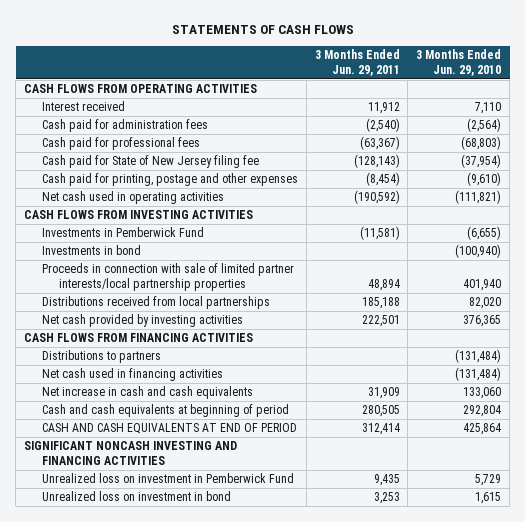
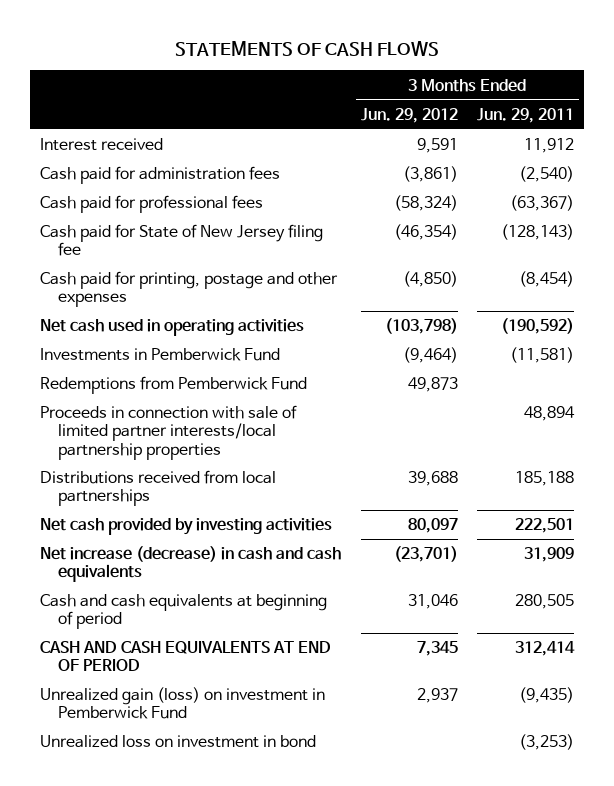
[416,48,502,76] 3 Months Ended Jun. 29, 2010 -> none
none -> [360,107,458,123] Jun. 29, 2012
[24,84,258,94] CASH FLOWS FROM OPERATING ACTIVITIES -> none
[24,210,254,220] CASH FLOWS FROM INVESTING ACTIVITIES -> none
[41,245,141,256] Investments in bond -> none
none -> [39,376,307,395] Redemptions from Pemberwick Fund
[24,333,254,343] CASH FLOWS FROM FINANCING ACTIVITIES -> none
[41,350,161,364] Distributions to partners -> none
[41,368,223,382] Net cash used in financing activities -> none
[41,386,253,400] Net increase in cash and cash equivalents -> [39,546,341,583] Net increase (decrease) in cash and cash equivalents
[24,441,238,466] SIGNIFICANT NONCASH INVESTING AND FINANCING ACTIVITIES -> none
[41,473,294,484] Unrealized loss on investment in Pemberwick Fund -> [39,687,325,720] Unrealized gain (loss) on investment in Pemberwick Fund
[373,474,400,487] 9,435 -> [519,687,575,704] (9,435)
[373,492,400,505] 3,253 -> [519,734,575,751] (3,253)

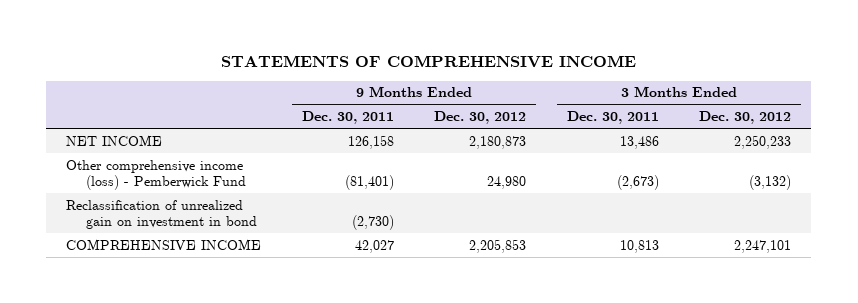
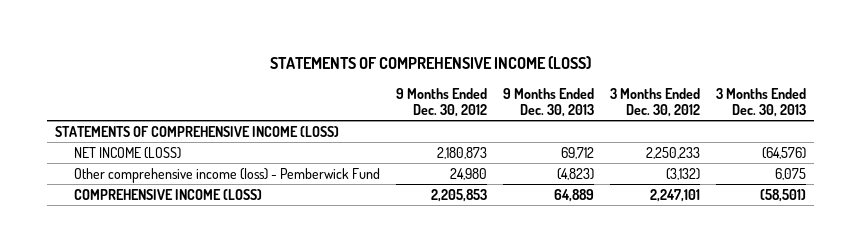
[220,55,636,69] STATEMENTS OF COMPREHENSIVE INCOME -> [270,55,592,69] STATEMENTS OF COMPREHENSIVE INCOME (LOSS)
[301,111,394,125] Dec. 30, 2011 -> none
[566,111,659,125] Dec. 30, 2011 -> none
none -> [502,87,594,117] 9 Months Ended Dec. 30, 2013
none -> [715,87,806,117] 3 Months Ended Dec. 30, 2013
none -> [55,125,340,137] STATEMENTS OF COMPREHENSIVE INCOME (LOSS)
[66,134,163,146] NET INCOME -> [73,146,181,159] NET INCOME (LOSS)
[66,199,257,230] Reclassification of unrealized gain on investment in bond -> none
[66,238,262,250] COMPREHENSIVE INCOME -> [73,188,262,200] COMPREHENSIVE INCOME (LOSS)

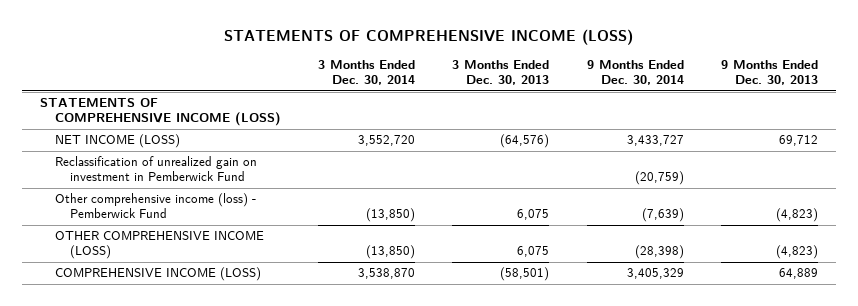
[395,87,487,117] 9 Months Ended Dec. 30, 2012 -> none
[609,87,700,117] 3 Months Ended Dec. 30, 2012 -> none
none -> [318,60,416,86] 3 Months Ended Dec. 30, 2014
none -> [586,60,684,86] 9 Months Ended Dec. 30, 2014
none -> [55,156,258,182] Reclassification of unrealized gain on investment in Pemberwick Fund
none -> [55,231,265,260] OTHER COMPREHENSIVE INCOME (LOSS)

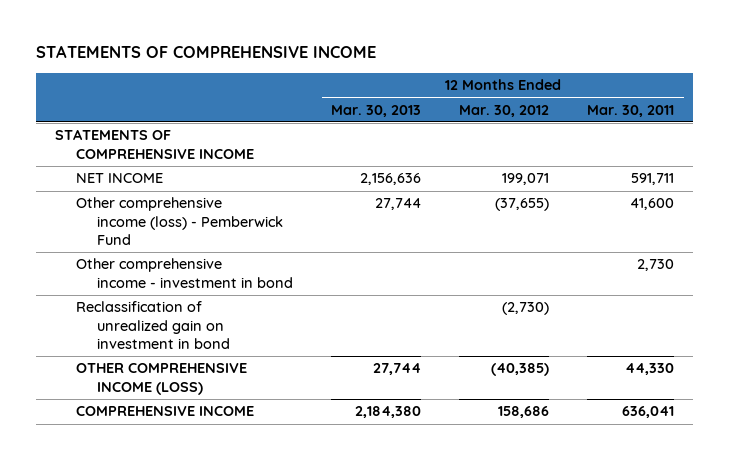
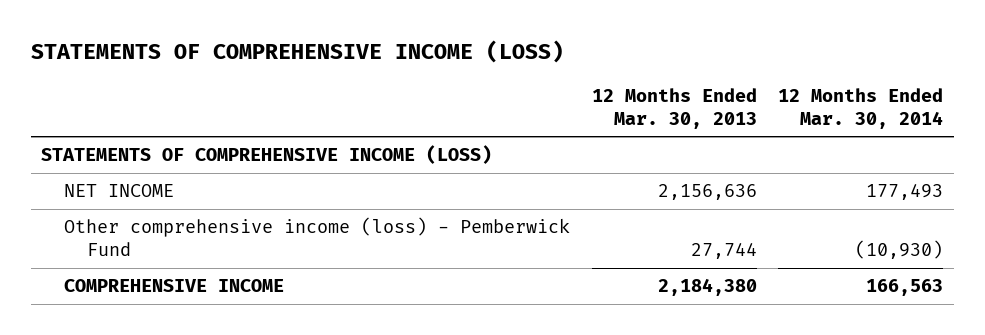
[36,45,377,59] STATEMENTS OF COMPREHENSIVE INCOME -> [30,40,564,64] STATEMENTS OF COMPREHENSIVE INCOME (LOSS)
[459,104,550,117] Mar. 30, 2012 -> none
[587,104,675,117] Mar. 30, 2011 -> none
none -> [778,87,944,129] 12 Months Ended Mar. 30, 2014
[55,129,255,159] STATEMENTS OF COMPREHENSIVE INCOME -> [41,145,493,165] STATEMENTS OF COMPREHENSIVE INCOME (LOSS)
[76,258,294,288] Other comprehensive income - investment in bond -> none
[76,301,231,349] Reclassification of unrealized gain on investment in bond -> none
[76,363,248,395] OTHER COMPREHENSIVE INCOME (LOSS) -> none

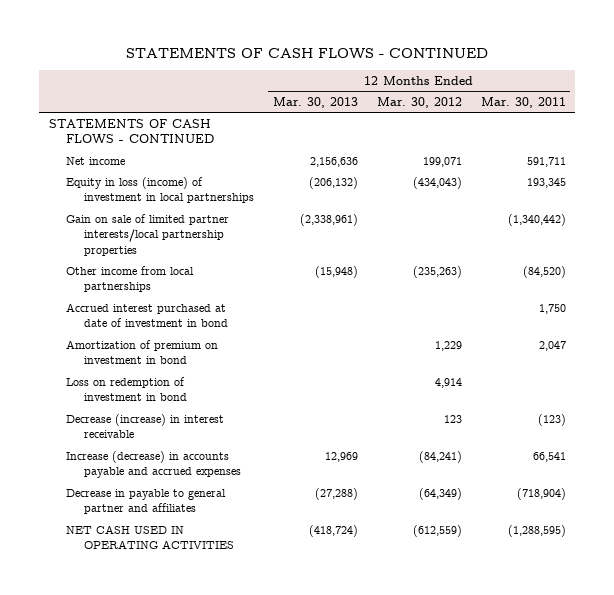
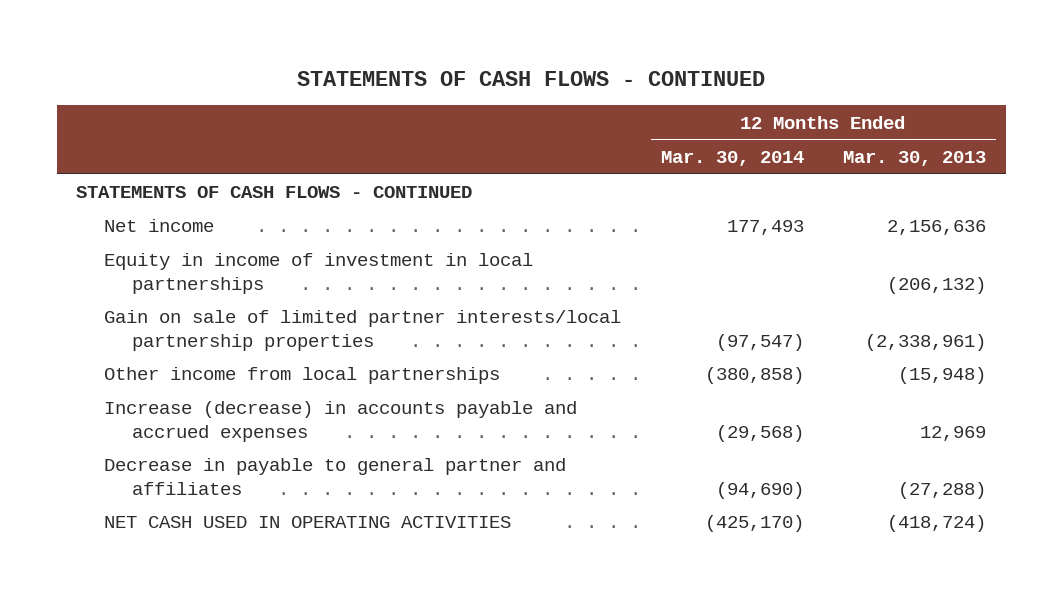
[376,96,462,108] Mar. 30, 2012 -> none
[480,96,566,108] Mar. 30, 2011 -> none
none -> [660,151,804,167] Mar. 30, 2014
[66,176,254,204] Equity in loss (income) of investment in local partnerships -> [104,253,534,294] Equity in income of investment in local partnerships
[66,302,228,328] Accrued interest purchased at date of investment in bond -> none
[66,339,219,365] Amortization of premium on investment in bond -> none
[66,376,187,402] Loss on redemption of investment in bond -> none
[66,413,225,439] Decrease (increase) in interest receivable -> none

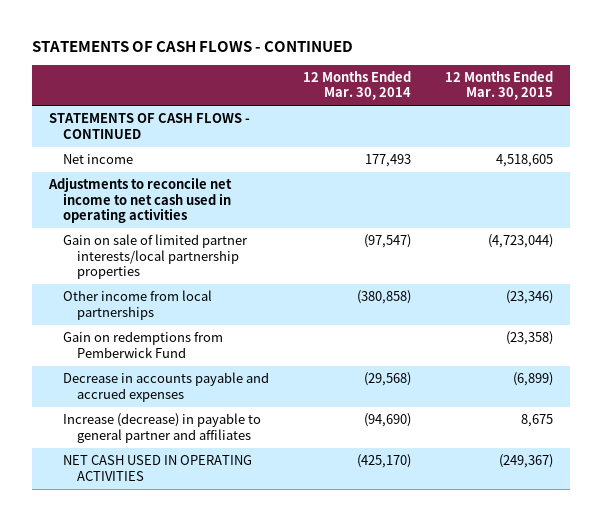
[843,151,987,167] Mar. 30, 2013 -> none
none -> [444,70,553,101] 12 Months Ended Mar. 30, 2015
[104,253,534,294] Equity in income of investment in local partnerships -> none
none -> [47,177,232,224] Adjustments to reconcile net income to net cash used in operating activities
none -> [62,331,223,358] Gain on redemptions from Pemberwick Fund
[104,401,578,442] Increase (decrease) in accounts payable and accrued expenses -> [62,372,269,402] Decrease in accounts payable and accrued expenses
[104,458,567,495] Decrease in payable to general partner and affiliates -> [62,413,261,443] Increase (decrease) in payable to general partner and affiliates

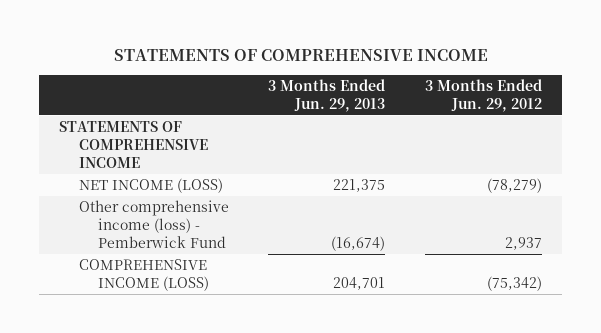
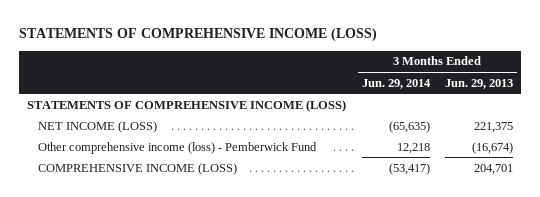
[113,48,488,61] STATEMENTS OF COMPREHENSIVE INCOME -> [19,28,378,42] STATEMENTS OF COMPREHENSIVE INCOME (LOSS)
[424,78,542,112] 3 Months Ended Jun. 29, 2012 -> none
none -> [361,78,431,89] Jun. 29, 2014
[59,121,208,169] STATEMENTS OF COMPREHENSIVE INCOME -> [27,99,347,112] STATEMENTS OF COMPREHENSIVE INCOME (LOSS)

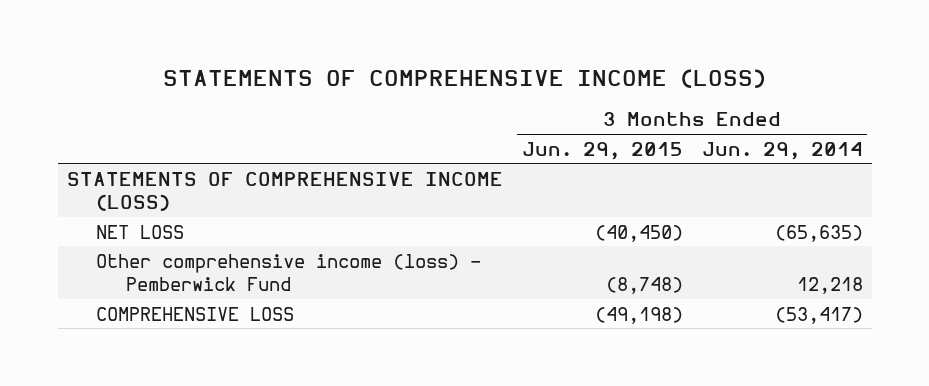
[445,78,514,89] Jun. 29, 2013 -> none
none -> [521,141,683,160] Jun. 29, 2015
[37,120,157,133] NET INCOME (LOSS) -> [96,224,185,239] NET LOSS
[37,162,237,175] COMPREHENSIVE INCOME (LOSS) -> [96,306,295,321] COMPREHENSIVE LOSS

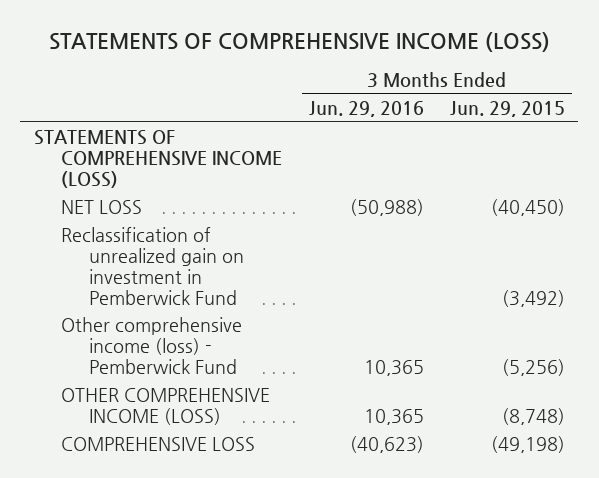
[701,141,863,160] Jun. 29, 2014 -> none
none -> [308,100,424,117] Jun. 29, 2016
none -> [61,227,245,305] Reclassification of unrealized gain on investment in Pemberwick Fund
[605,277,683,295] (8,748) -> [502,358,566,376] (5,256)
none -> [61,388,271,425] OTHER COMPREHENSIVE INCOME (LOSS)

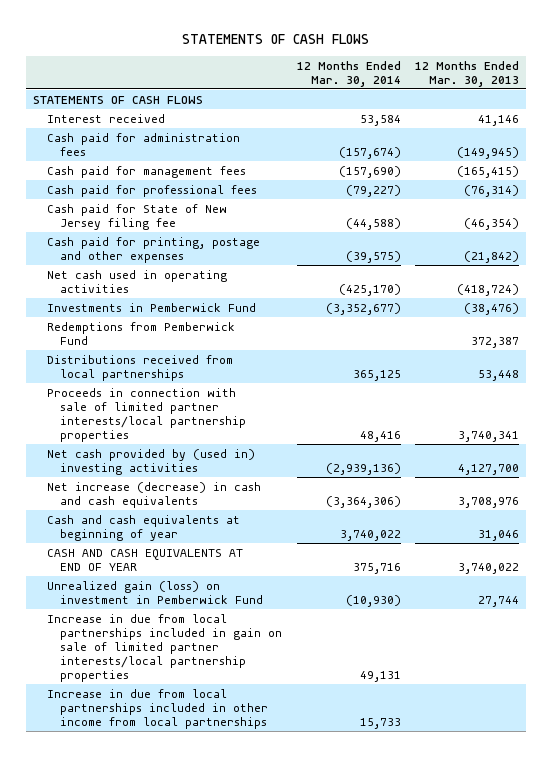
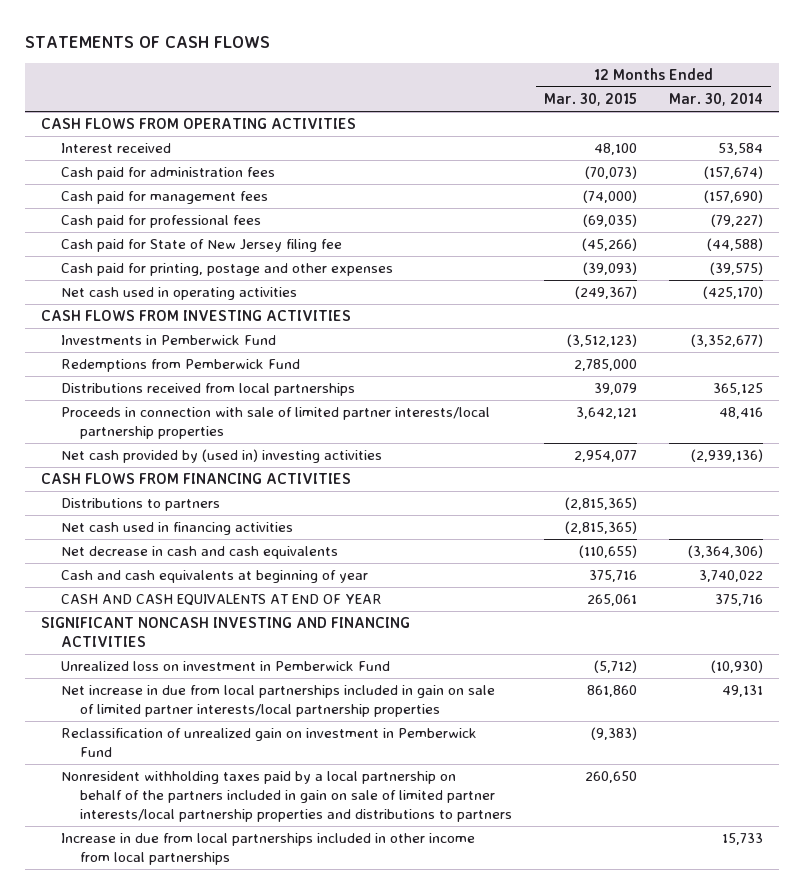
[414,60,519,87] 12 Months Ended Mar. 30, 2013 -> none
none -> [544,93,638,107] Mar. 30, 2015
[33,95,204,104] STATEMENTS OF CASH FLOWS -> none
none -> [40,118,356,130] CASH FLOWS FROM OPERATING ACTIVITIES
none -> [40,310,351,322] CASH FLOWS FROM INVESTING ACTIVITIES
none -> [40,473,351,485] CASH FLOWS FROM FINANCING ACTIVITIES
none -> [60,498,220,512] Distributions to partners
none -> [60,522,293,536] Net cash used in financing activities
[46,481,261,508] Net increase (decrease) in cash and cash equivalents -> [60,546,338,560] Net decrease in cash and cash equivalents
none -> [40,617,410,648] SIGNIFICANT NONCASH INVESTING AND FINANCING ACTIVITIES
[46,580,264,604] Unrealized gain (loss) on investment in Pemberwick Fund -> [60,661,390,672] Unrealized loss on investment in Pemberwick Fund
[46,613,283,682] Increase in due from local partnerships included in gain on sale of limited partner interests/local partnership properties -> [60,685,495,718] Net increase in due from local partnerships included in gain on sale of limited partner interests/local partnership properties
none -> [60,728,477,758] Reclassification of unrealized gain on investment in Pemberwick Fund
none -> [60,771,513,823] Nonresident withholding taxes paid by a local partnership on behalf of the partners included in gain on sale of limited partner interests/local partnership properties and distributions to partners

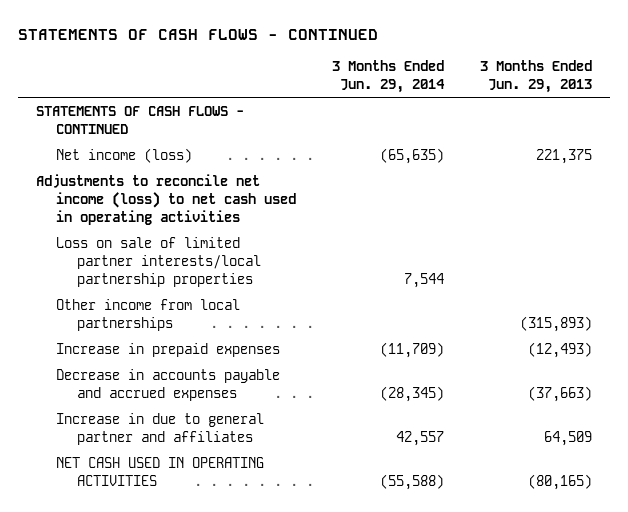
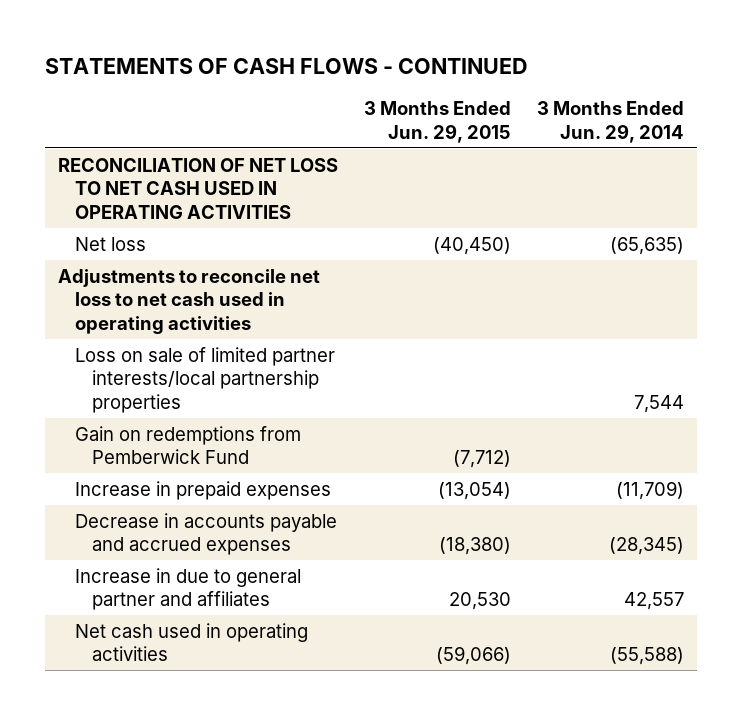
[479,60,592,94] 3 Months Ended Jun. 29, 2013 -> none
none -> [363,101,511,143] 3 Months Ended Jun. 29, 2015
[35,105,244,134] STATEMENTS OF CASH FLOWS - CONTINUED -> none
none -> [57,157,338,219] RECONCILIATION OF NET LOSS TO NET CASH USED IN OPERATING ACTIVITIES
[56,147,193,163] Net income (loss) -> [74,236,146,251] Net loss
[35,173,297,225] Adjustments to reconcile net income (loss) to net cash used in operating activities -> [57,268,320,334] Adjustments to reconcile net loss to net cash used in operating activities
[56,298,241,331] Other income from local partnerships -> none
none -> [74,425,301,465] Gain on redemptions from Pemberwick Fund
[56,456,265,486] NET CASH USED IN OPERATING ACTIVITIES -> [74,622,308,662] Net cash used in operating activities

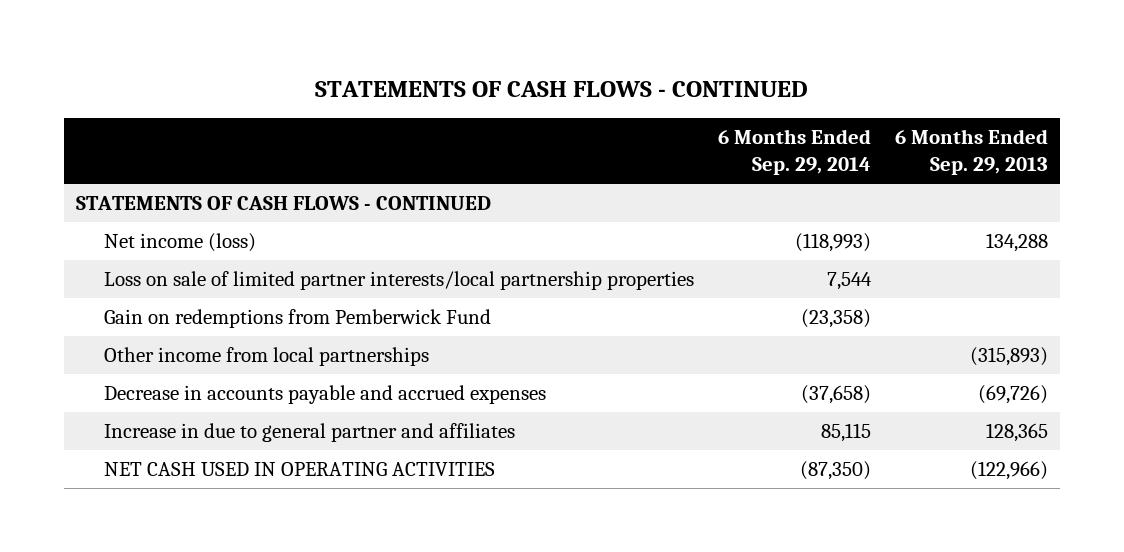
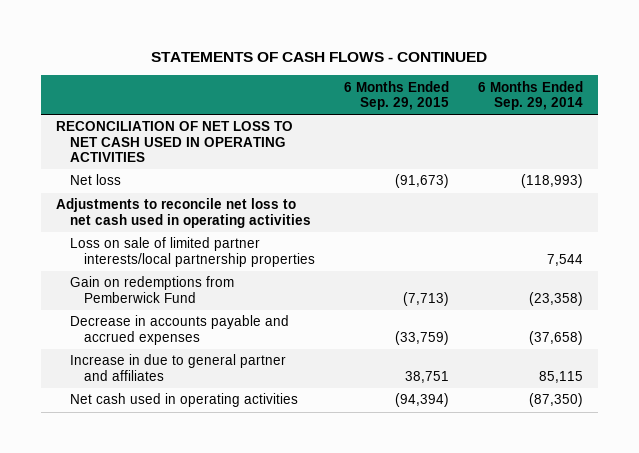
[894,129,1048,176] 6 Months Ended Sep. 29, 2013 -> none
none -> [344,80,450,111] 6 Months Ended Sep. 29, 2015
[75,196,491,211] STATEMENTS OF CASH FLOWS - CONTINUED -> none
none -> [55,121,293,163] RECONCILIATION OF NET LOSS TO NET CASH USED IN OPERATING ACTIVITIES
[103,233,256,253] Net income (loss) -> [69,174,121,186] Net loss
none -> [55,198,311,228] Adjustments to reconcile net loss to net cash used in operating activities
[103,347,429,367] Other income from local partnerships -> none
[103,462,495,477] NET CASH USED IN OPERATING ACTIVITIES -> [69,393,298,408] Net cash used in operating activities

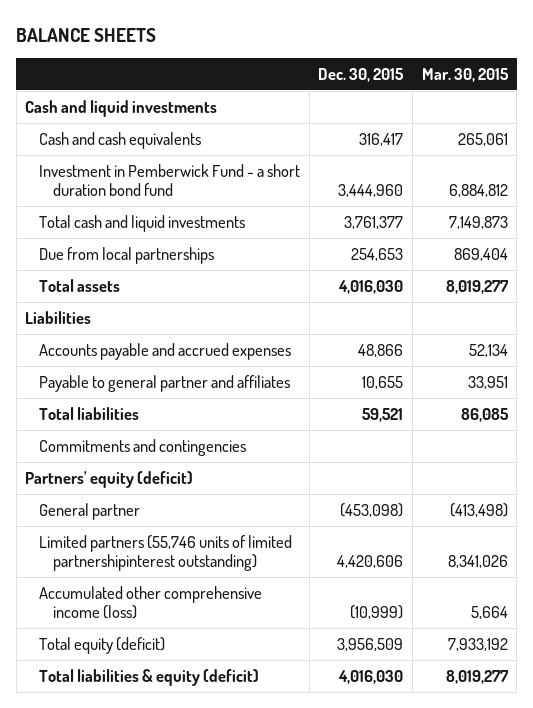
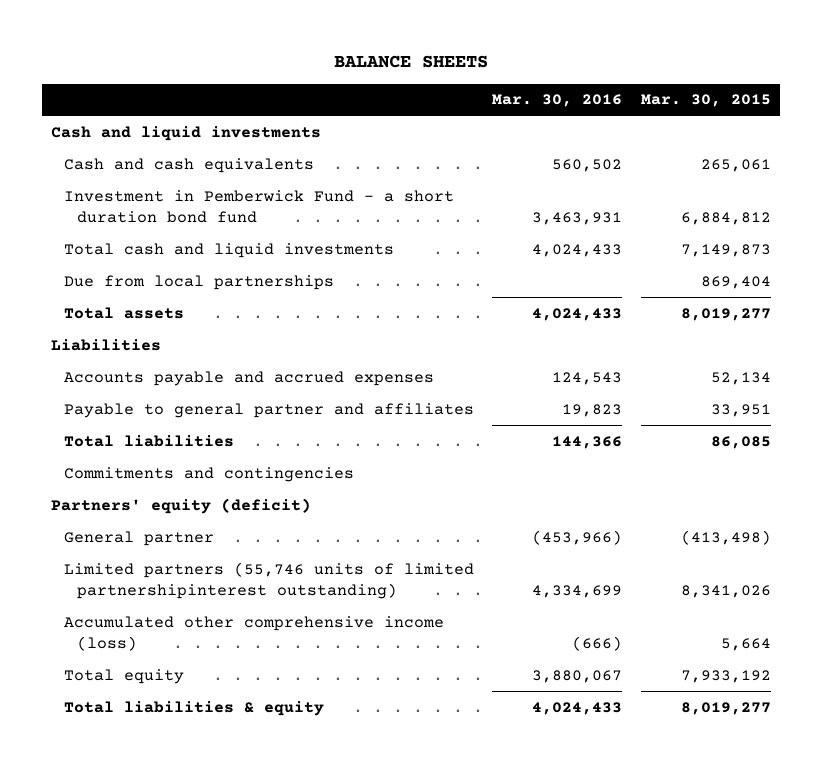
[318,67,405,82] Dec. 30, 2015 -> none
none -> [492,94,623,108] Mar. 30, 2016
[39,636,166,654] Total equity (deficit) -> [64,668,185,684] Total equity
[39,668,260,686] Total liabilities & equity (deficit) -> [64,700,325,716] Total liabilities & equity

